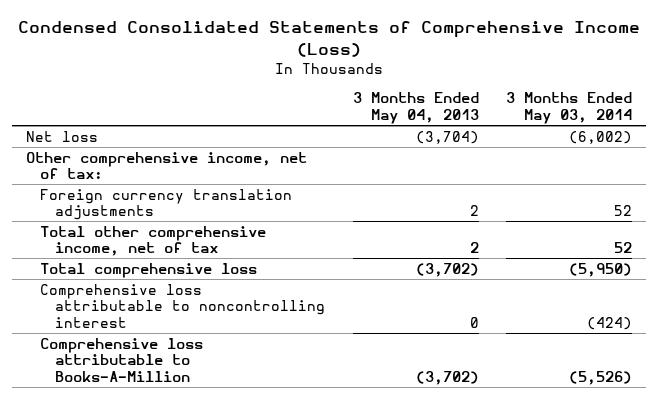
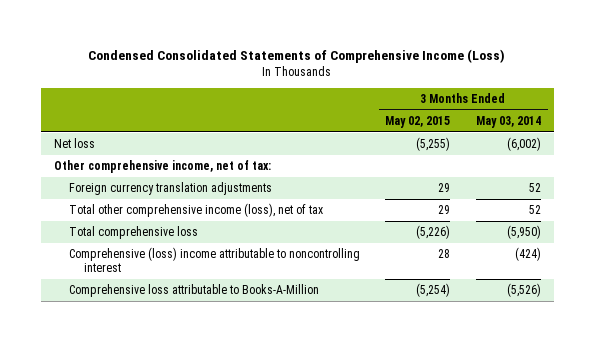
[352,92,479,124] 3 Months Ended May 04, 2013 -> none
none -> [385,115,451,128] May 02, 2015
[40,225,267,257] Total other comprehensive income, net of tax -> [68,203,323,218] Total other comprehensive income (loss), net of tax
[40,283,325,328] Comprehensive loss attributable to noncontrolling interest -> [68,247,360,273] Comprehensive (loss) income attributable to noncontrolling interest

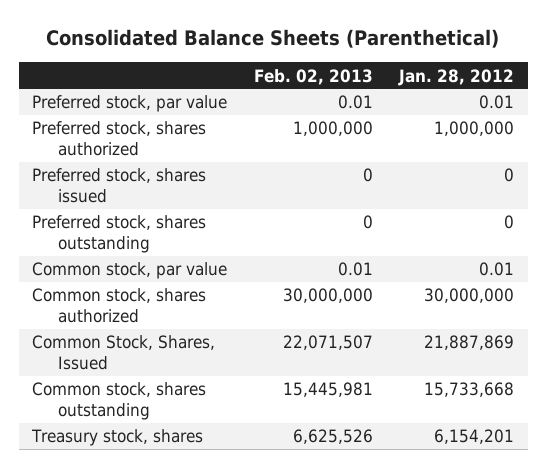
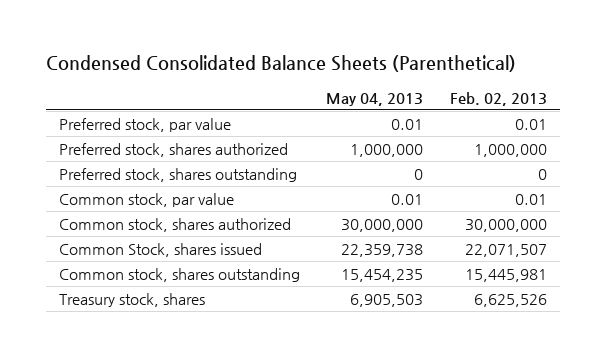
[46,29,500,49] Consolidated Balance Sheets (Parenthetical) -> [45,55,516,73] Condensed Consolidated Balance Sheets (Parenthetical)
[398,68,515,86] Jan. 28, 2012 -> none
none -> [326,92,424,106] May 04, 2013
[32,168,207,204] Preferred stock, shares issued -> none
[32,335,216,371] Common Stock, Shares, Issued -> [58,242,262,257] Common Stock, shares issued

